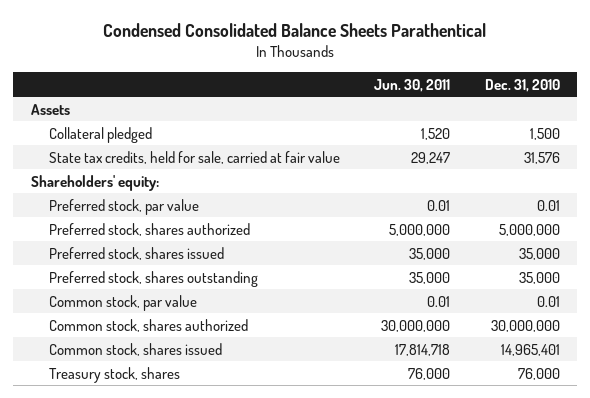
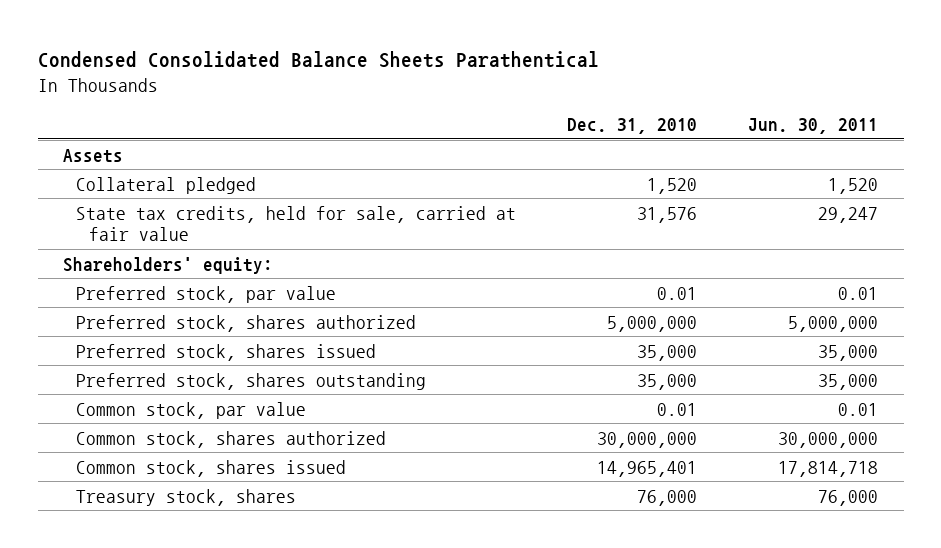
[529,127,560,140] 1,500 -> [647,177,698,194] 1,520

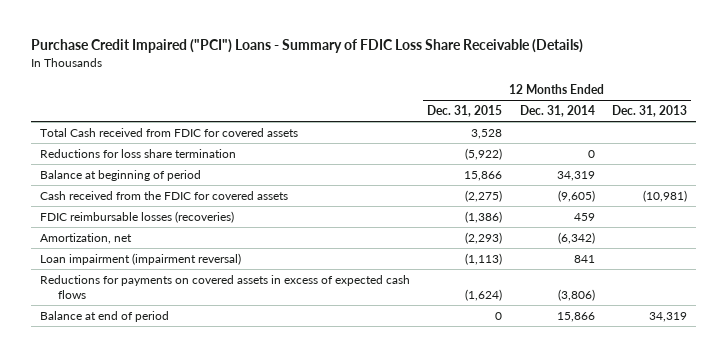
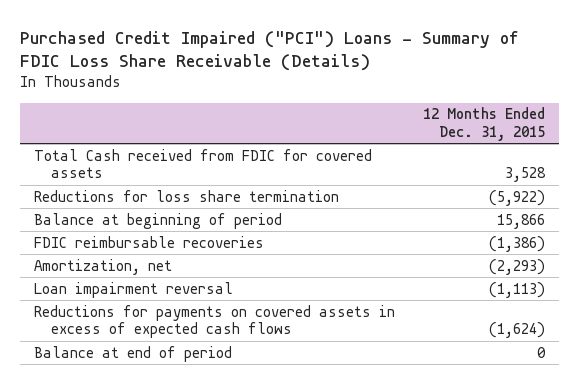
[31,39,584,54] Purchase Credit Impaired ("PCI") Loans - Summary of FDIC Loss Share Receivable (Details) -> [20,30,520,72] Purchased Credit Impaired ("PCI") Loans - Summary of FDIC Loss Share Receivable (Details)
[519,105,595,118] Dec. 31, 2014 -> none
[612,105,688,118] Dec. 31, 2013 -> none
[40,191,289,201] Cash received from the FDIC for covered assets -> none
[40,211,235,224] FDIC reimbursable losses (recoveries) -> [34,235,265,248] FDIC reimbursable recoveries
[40,253,242,266] Loan impairment (impairment reversal) -> [34,281,234,298] Loan impairment reversal

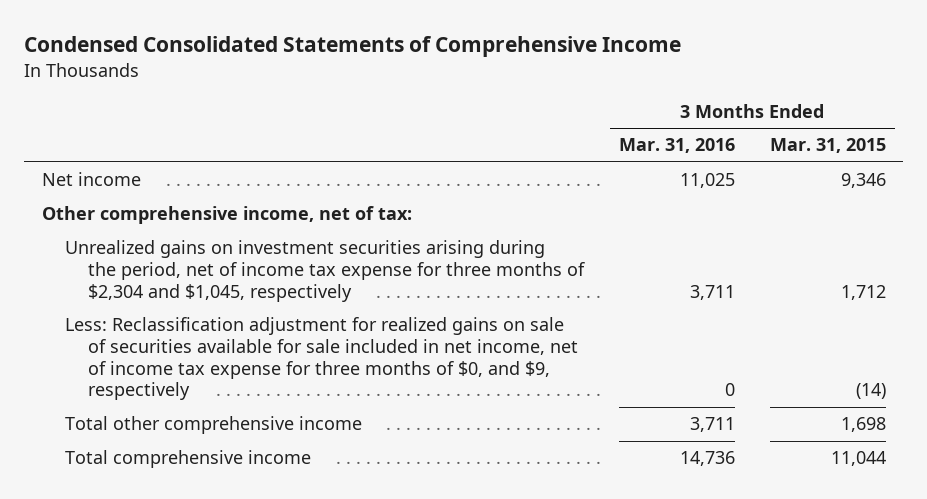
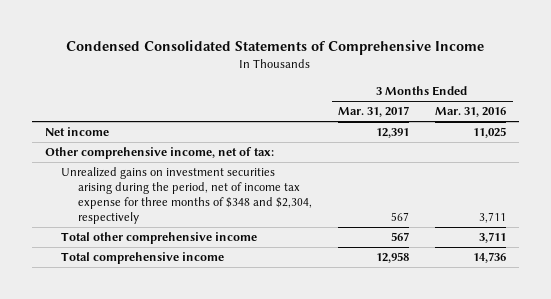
[769,138,886,154] Mar. 31, 2015 -> none
none -> [338,106,410,118] Mar. 31, 2017
[64,317,578,401] Less: Reclassification adjustment for realized gains on sale of securities available for sale included in net income, net of income tax expense for three months of $0, and $9, respectively -> none
[64,240,585,302] Unrealized gains on investment securities arising during the period, net of income tax expense for three months of $2,304 and $1,045, respectively -> [61,167,313,225] Unrealized gains on investment securities arising during the period, net of income tax expense for three months of $348 and $2,304, respectively

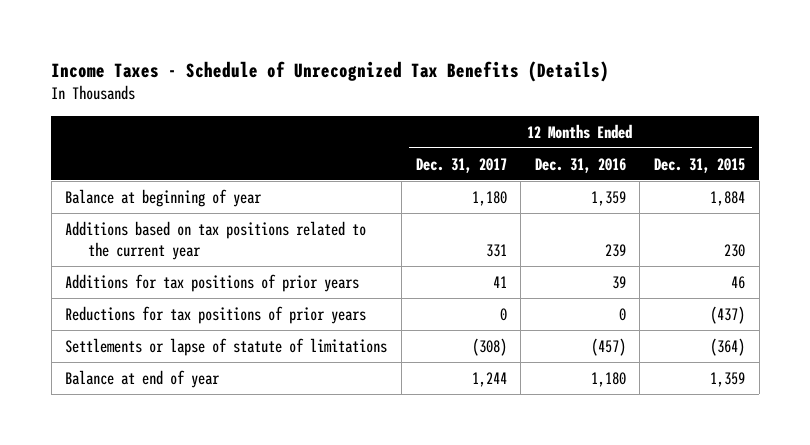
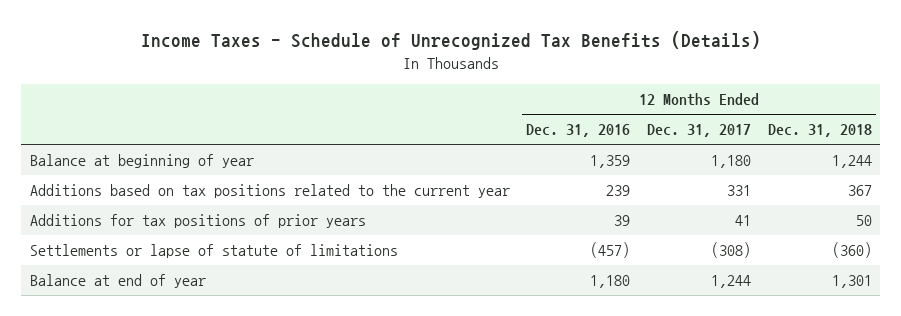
[654,157,746,173] Dec. 31, 2015 -> none
none -> [767,124,872,138] Dec. 31, 2018
[65,305,367,324] Reductions for tax positions of prior years -> none

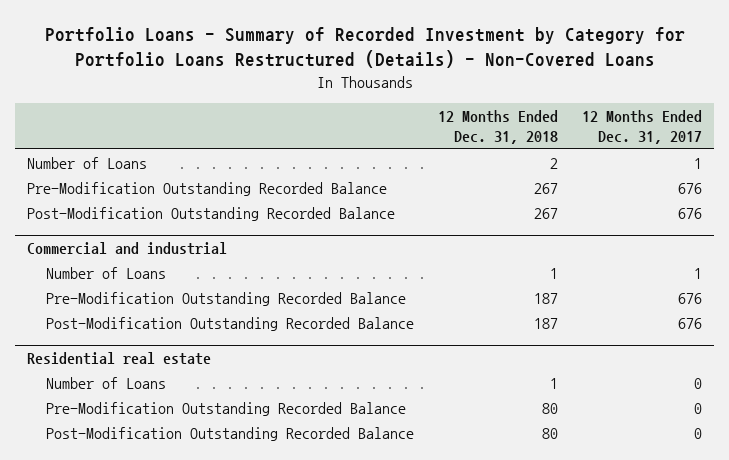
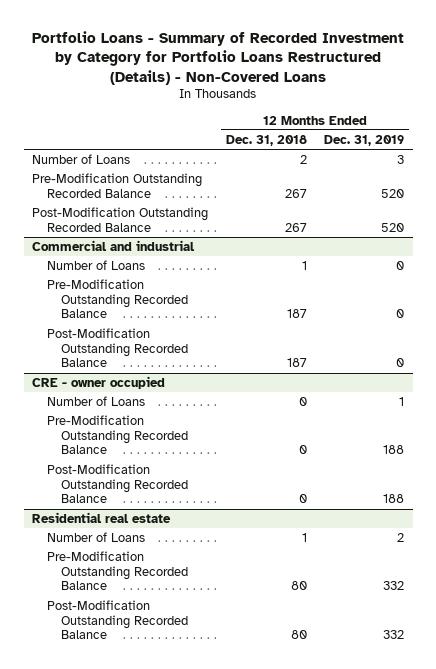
[582,109,703,145] 12 Months Ended Dec. 31, 2017 -> none
none -> [324,134,405,146] Dec. 31, 2019
none -> [32,375,166,389] CRE - owner occupied
none -> [46,395,145,406] Number of Loans
none -> [46,414,189,455] Pre-Modification Outstanding Recorded Balance
none -> [46,463,189,504] Post-Modification Outstanding Recorded Balance

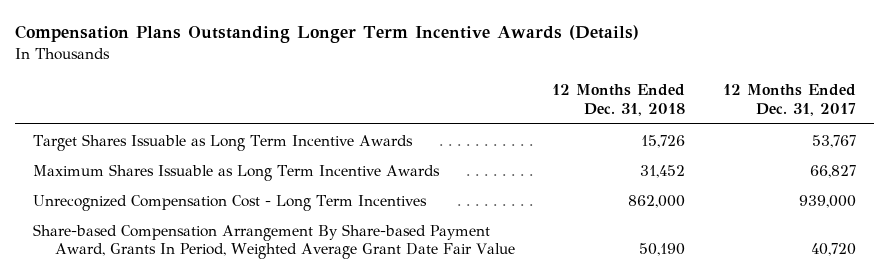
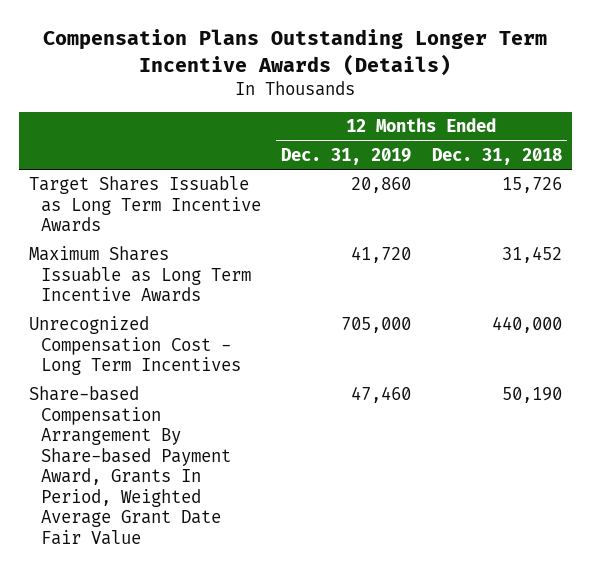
[722,84,856,116] 12 Months Ended Dec. 31, 2017 -> none
none -> [281,147,412,165] Dec. 31, 2019
[628,194,686,208] 862,000 -> [491,316,562,334] 440,000

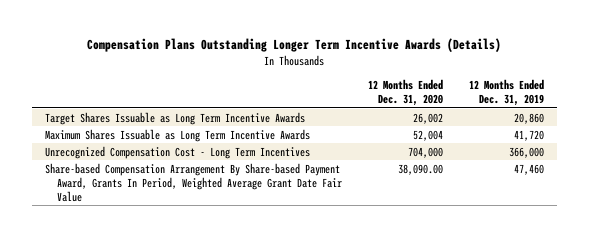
[431,147,562,165] Dec. 31, 2018 -> none
none -> [368,78,444,107] 12 Months Ended Dec. 31, 2020
[341,317,412,334] 705,000 -> [508,146,544,158] 366,000

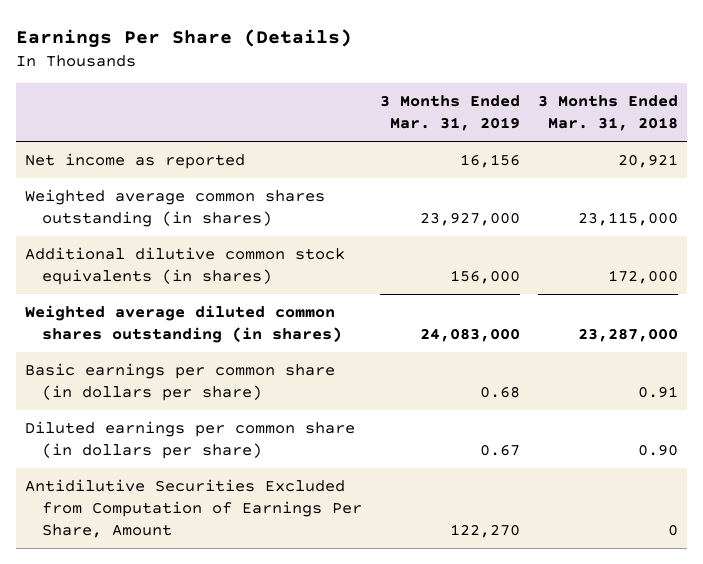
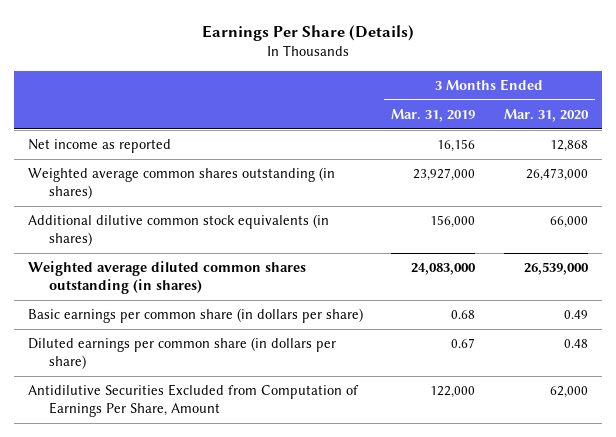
[537,95,678,132] 3 Months Ended Mar. 31, 2018 -> none
none -> [503,109,589,123] Mar. 31, 2020
[450,523,521,538] 122,270 -> [430,386,476,399] 122,000

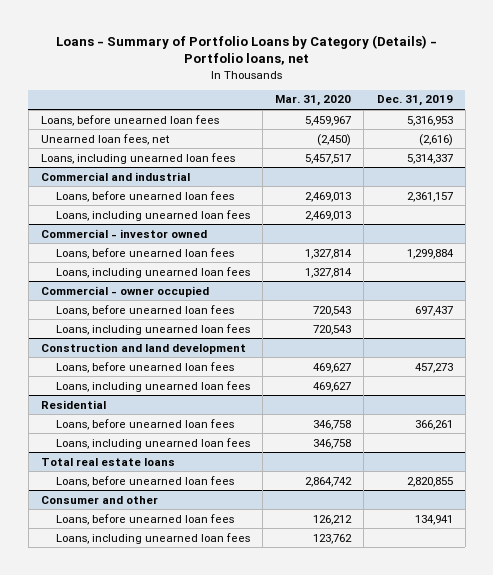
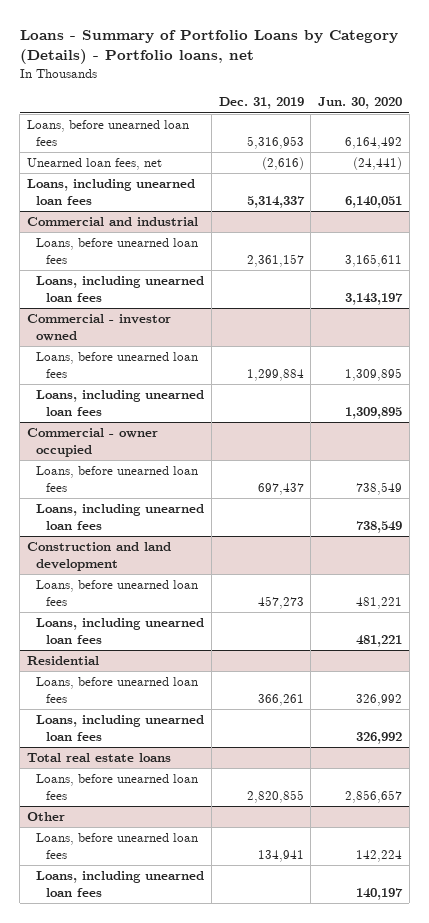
[275,95,352,107] Mar. 31, 2020 -> none
none -> [317,97,402,110] Jun. 30, 2020
[40,495,158,504] Consumer and other -> [26,812,65,822] Other

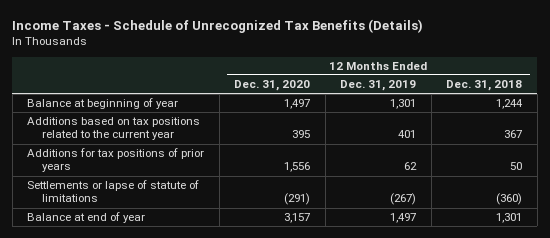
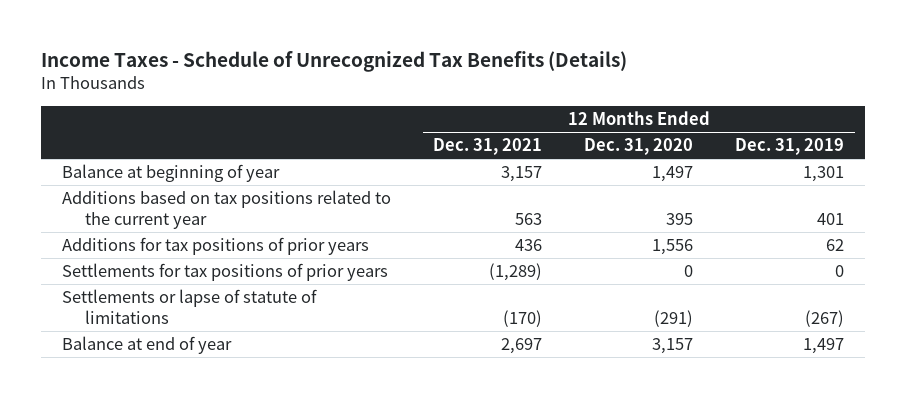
[446,80,523,92] Dec. 31, 2018 -> none
none -> [433,138,543,156] Dec. 31, 2021
none -> [62,263,389,282] Settlements for tax positions of prior years

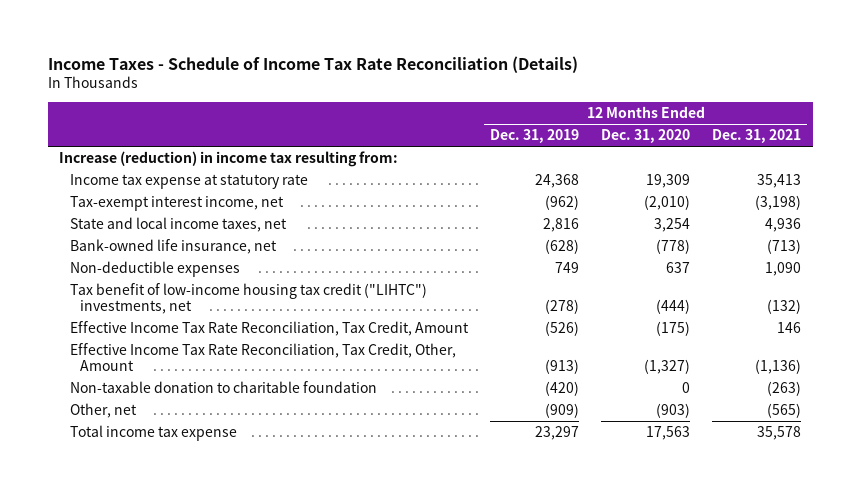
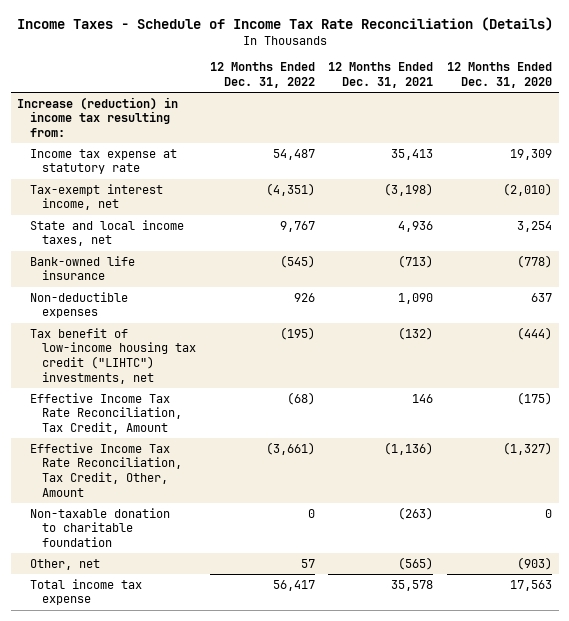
[489,129,579,144] Dec. 31, 2019 -> none
none -> [209,62,315,89] 12 Months Ended Dec. 31, 2022
[69,239,277,255] Bank-owned life insurance, net -> [29,255,135,281] Bank-owned life insurance

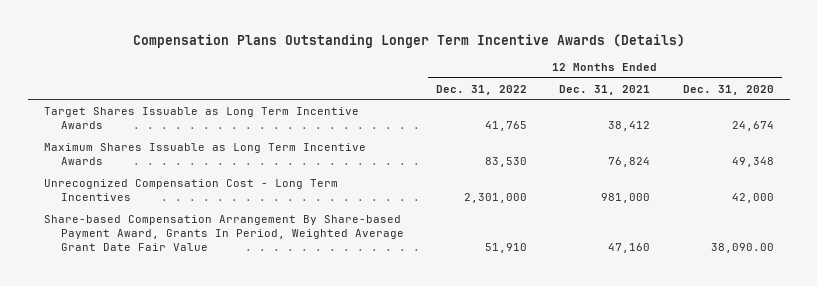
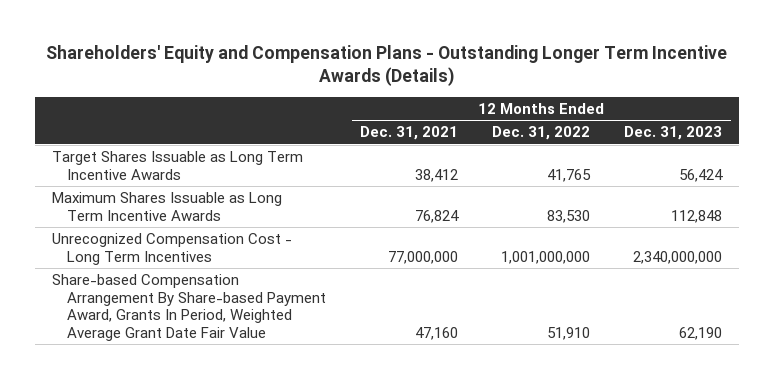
[132,33,685,48] Compensation Plans Outstanding Longer Term Incentive Awards (Details) -> [46,44,728,87] Shareholders' Equity and Compensation Plans - Outstanding Longer Term Incentive Awards (Details)
[682,84,774,95] Dec. 31, 2020 -> none
none -> [624,126,723,141] Dec. 31, 2023
[463,193,527,204] 2,301,000 -> [501,250,591,264] 1,001,000,000
[601,193,651,204] 981,000 -> [388,250,459,264] 77,000,000

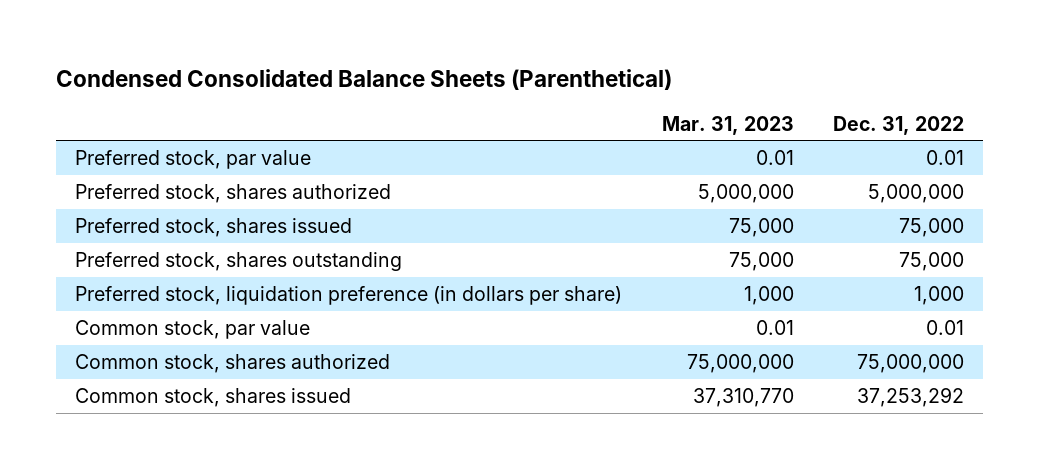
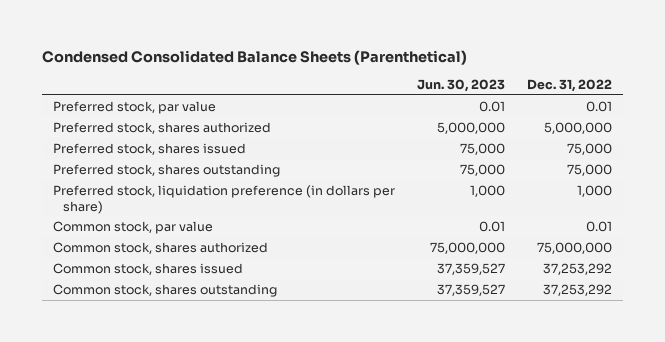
[661,115,794,135] Mar. 31, 2023 -> none
none -> [416,78,505,92] Jun. 30, 2023
none -> [53,283,278,297] Common stock, shares outstanding

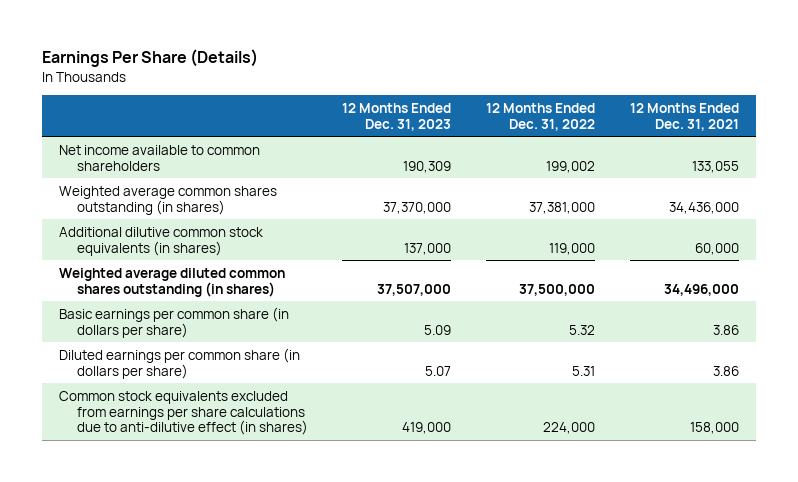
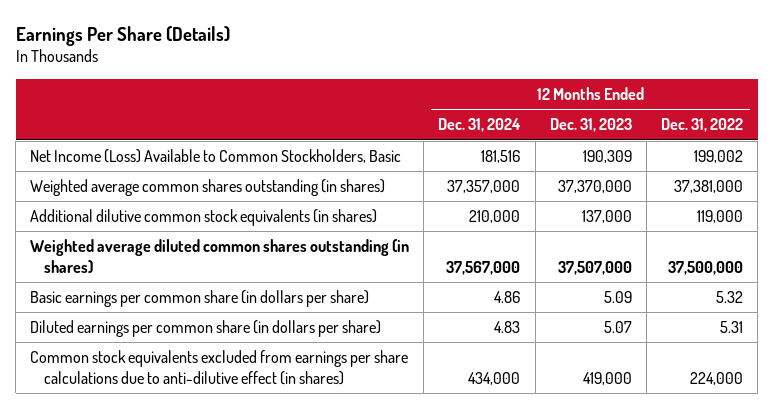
[629,102,739,131] 12 Months Ended Dec. 31, 2021 -> none
none -> [438,118,522,133] Dec. 31, 2024
[59,144,261,171] Net income available to common shareholders -> [30,149,402,164] Net Income (Loss) Available to Common Stockholders, Basic

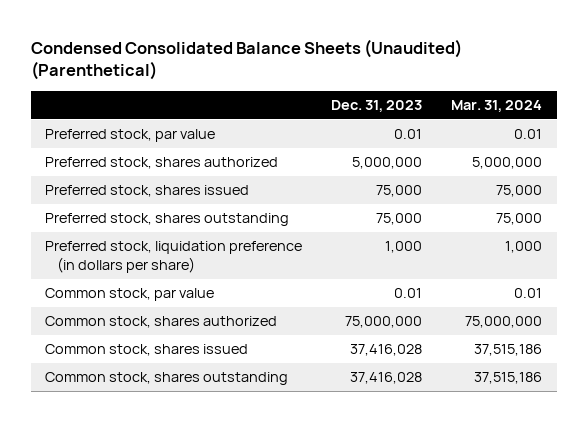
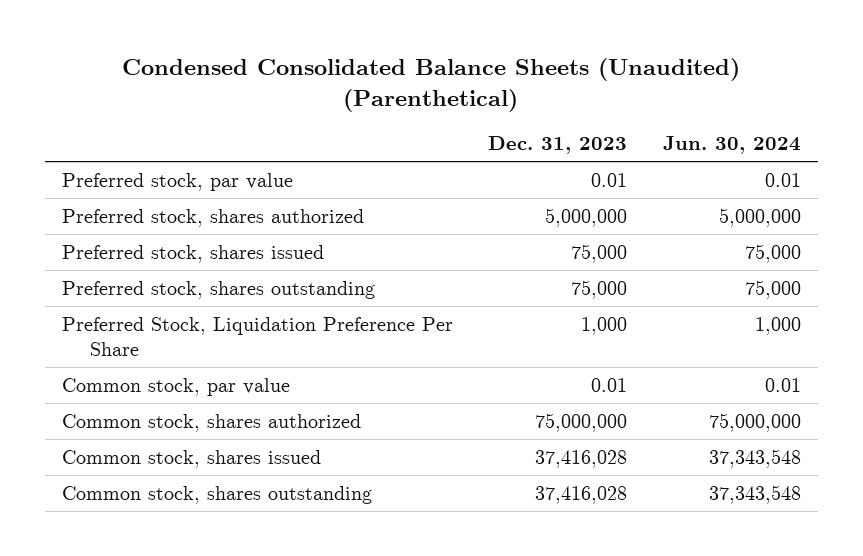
[451,100,543,113] Mar. 31, 2024 -> none
none -> [662,135,801,154] Jun. 30, 2024
[45,241,303,274] Preferred stock, liquidation preference (in dollars per share) -> [62,316,454,357] Preferred Stock, Liquidation Preference Per Share

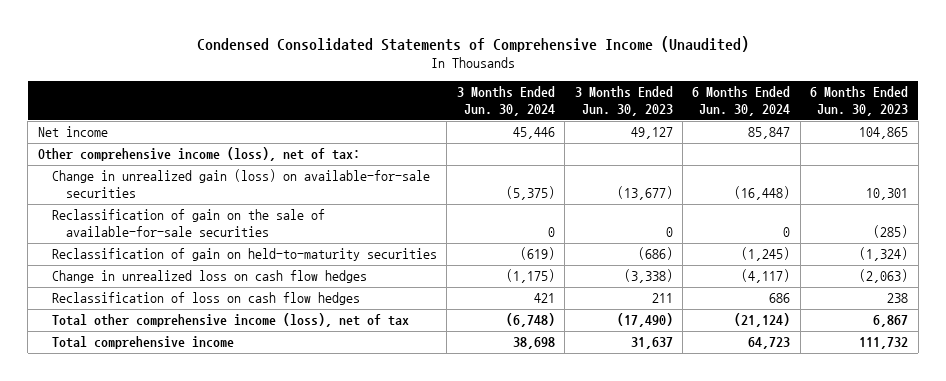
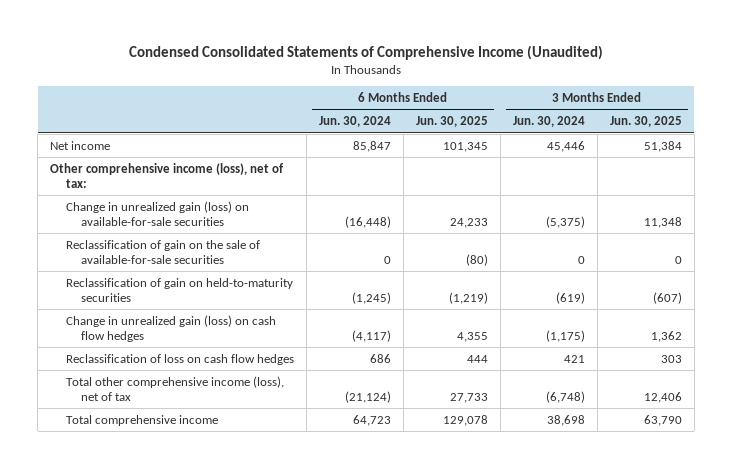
[574,86,673,116] 3 Months Ended Jun. 30, 2023 -> none
[810,86,909,116] 6 Months Ended Jun. 30, 2023 -> none
none -> [415,116,488,128] Jun. 30, 2025
none -> [609,116,682,128] Jun. 30, 2025
[51,270,367,284] Change in unrealized loss on cash flow hedges -> [65,314,276,342] Change in unrealized gain (loss) on cash flow hedges

